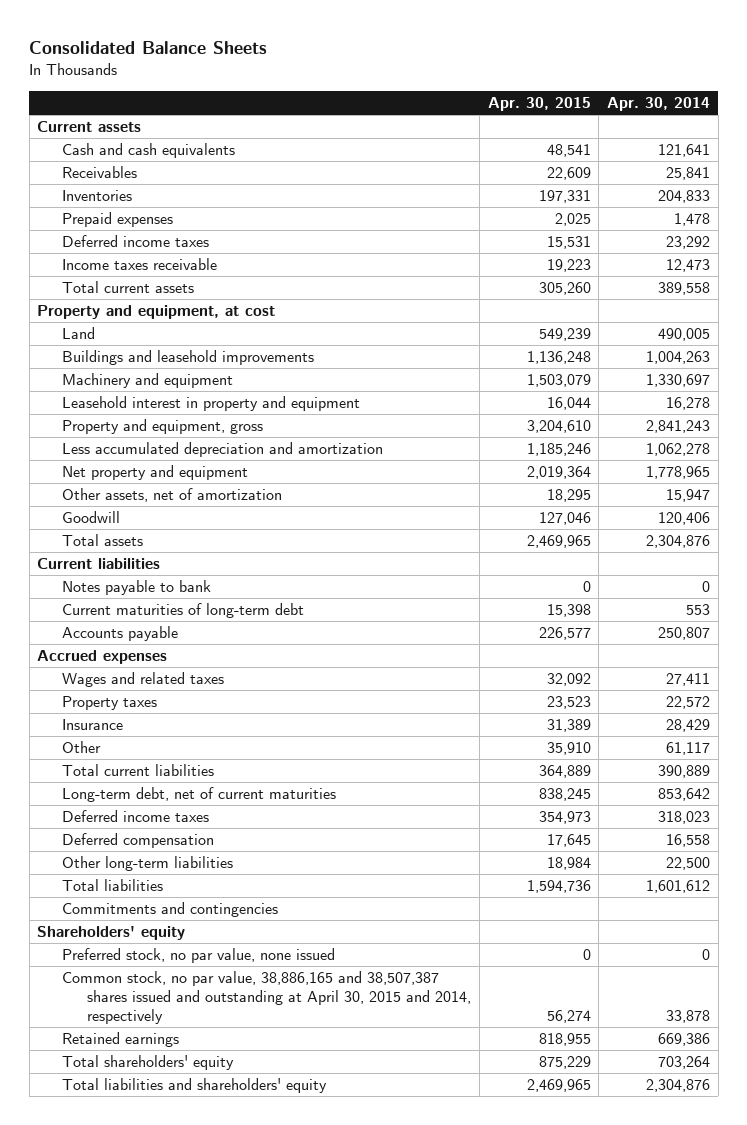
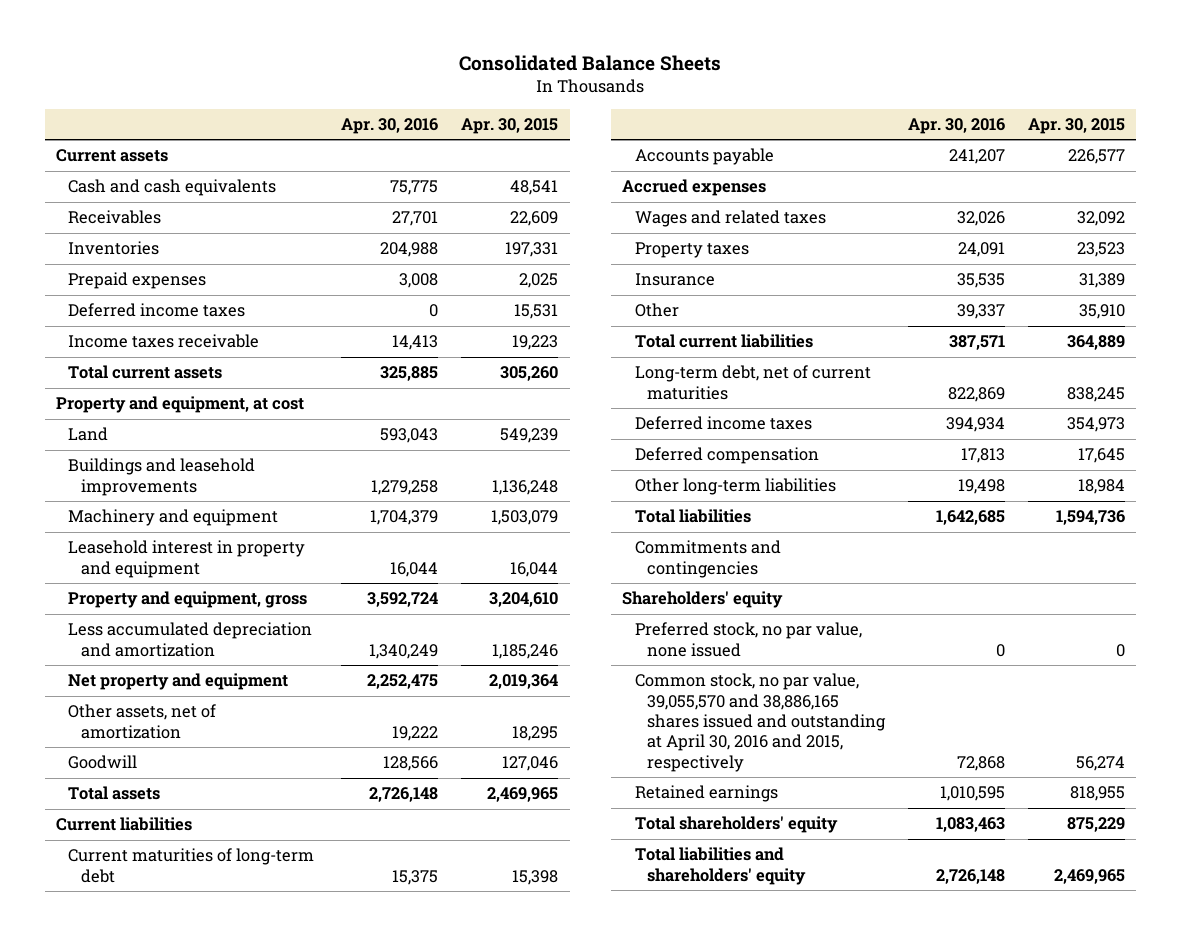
[607,97,711,112] Apr. 30, 2014 -> none
none -> [341,118,439,135] Apr. 30, 2016
[62,580,212,596] Notes payable to bank -> none
[62,971,472,1025] Common stock, no par value, 38,886,165 and 38,507,387 shares issued and outstanding at April 30, 2015 and 2014, respectively -> [634,673,887,772] Common stock, no par value, 39,055,570 and 38,886,165 shares issued and outstanding at April 30, 2016 and 2015, respectively

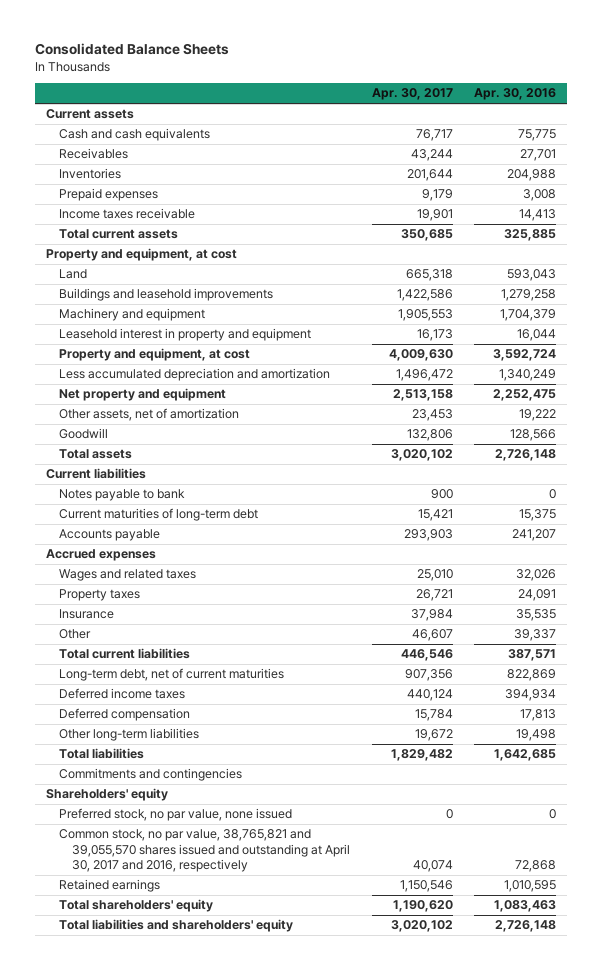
[461,118,559,135] Apr. 30, 2015 -> none
none -> [371,88,453,101] Apr. 30, 2017
[68,303,246,318] Deferred income taxes -> none
[68,591,308,609] Property and equipment, gross -> [58,348,250,362] Property and equipment, at cost
none -> [58,489,185,502] Notes payable to bank
[634,673,887,772] Common stock, no par value, 39,055,570 and 38,886,165 shares issued and outstanding at April 30, 2016 and 2015, respectively -> [58,829,350,873] Common stock, no par value, 38,765,821 and 39,055,570 shares issued and outstanding at April 30, 2017 and 2016, respectively

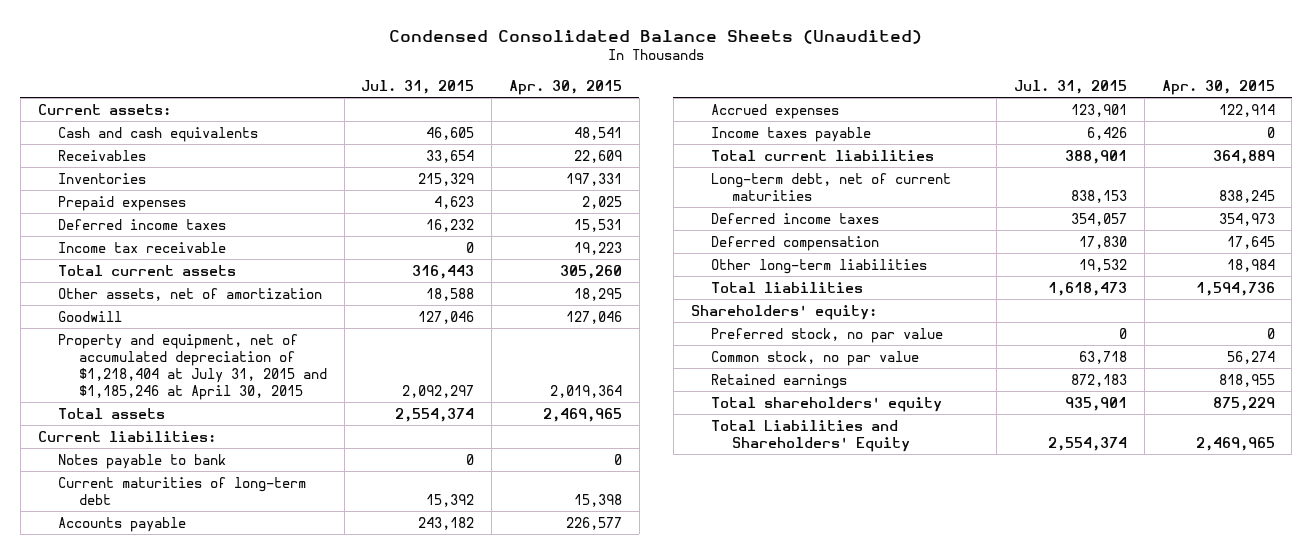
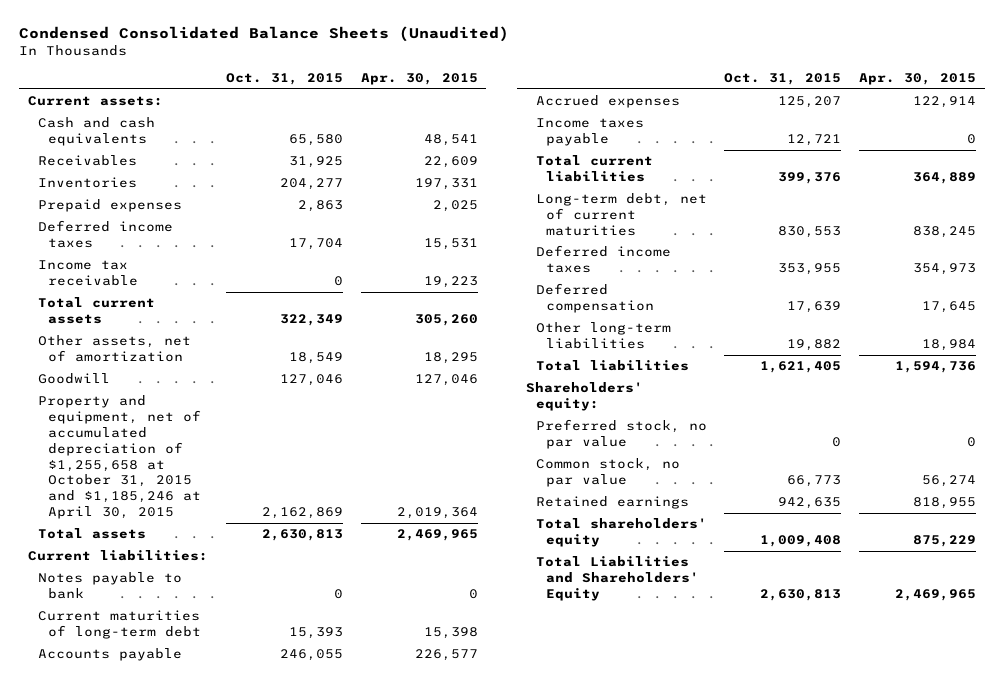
[361,79,475,94] Jul. 31, 2015 -> none
none -> [226,73,344,86] Oct. 31, 2015
[58,333,327,401] Property and equipment, net of accumulated depreciation of $1,218,404 at July 31, 2015 and $1,185,246 at April 30, 2015 -> [37,395,201,520] Property and equipment, net of accumulated depreciation of $1,255,658 at October 31, 2015 and $1,185,246 at April 30, 2015

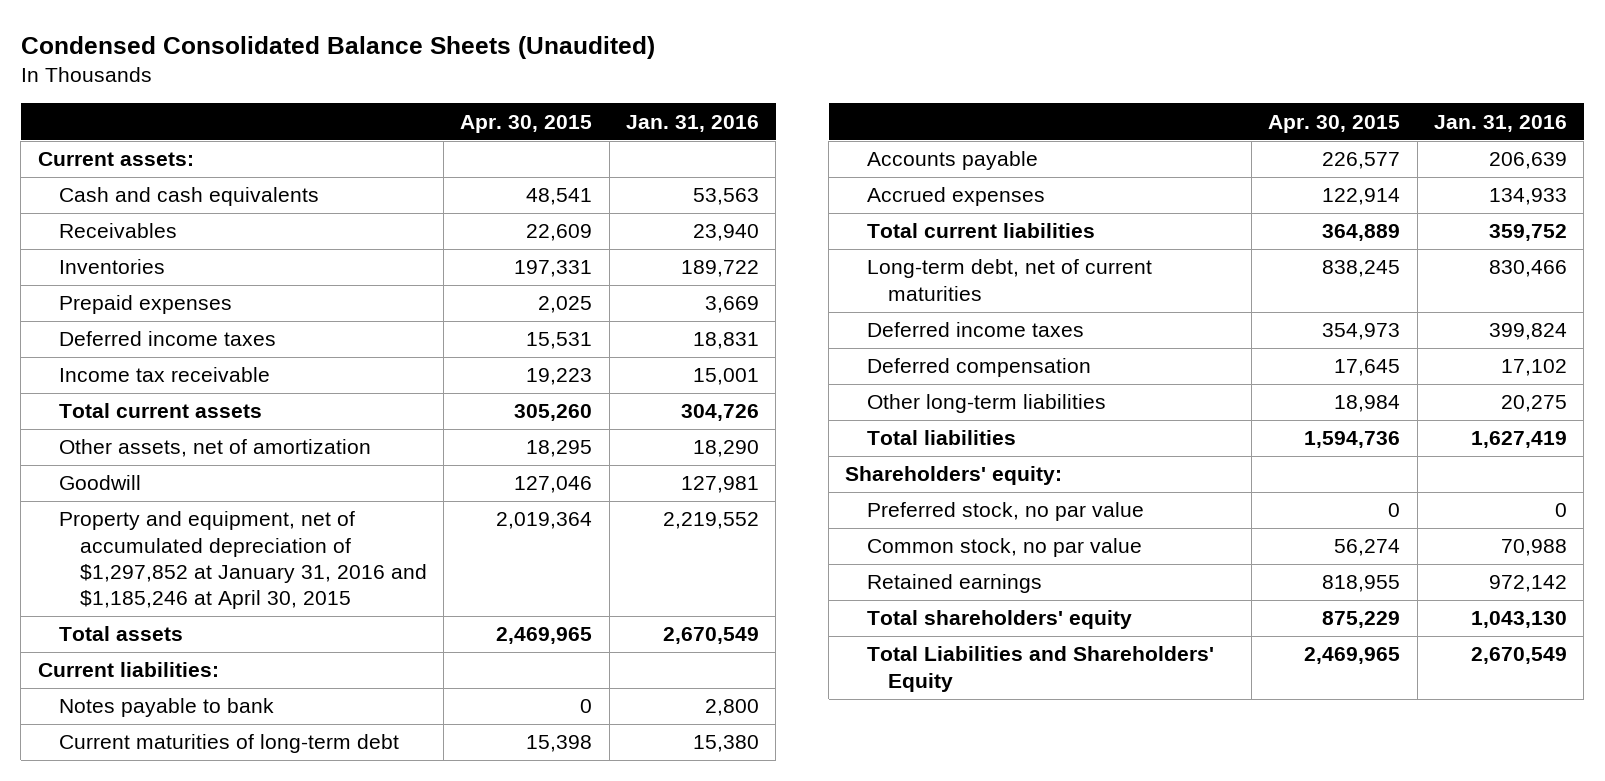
[226,73,344,86] Oct. 31, 2015 -> none
none -> [626,114,760,132] Jan. 31, 2016
[37,395,201,520] Property and equipment, net of accumulated depreciation of $1,255,658 at October 31, 2015 and $1,185,246 at April 30, 2015 -> [58,511,427,610] Property and equipment, net of accumulated depreciation of $1,297,852 at January 31, 2016 and $1,185,246 at April 30, 2015
[535,118,644,147] Income taxes payable -> none

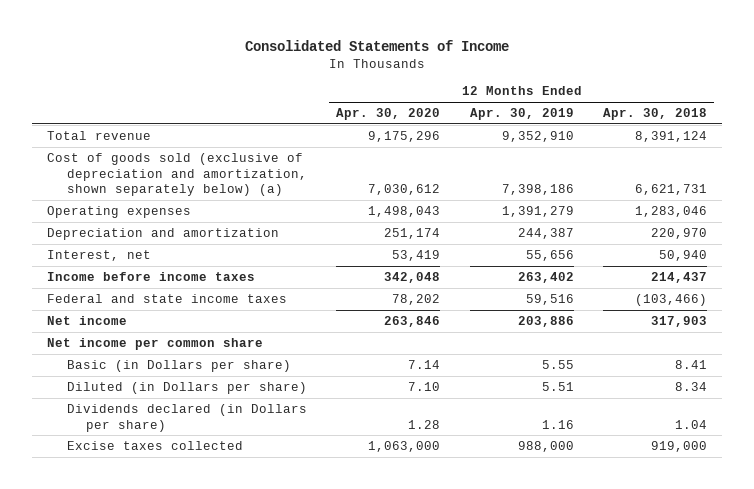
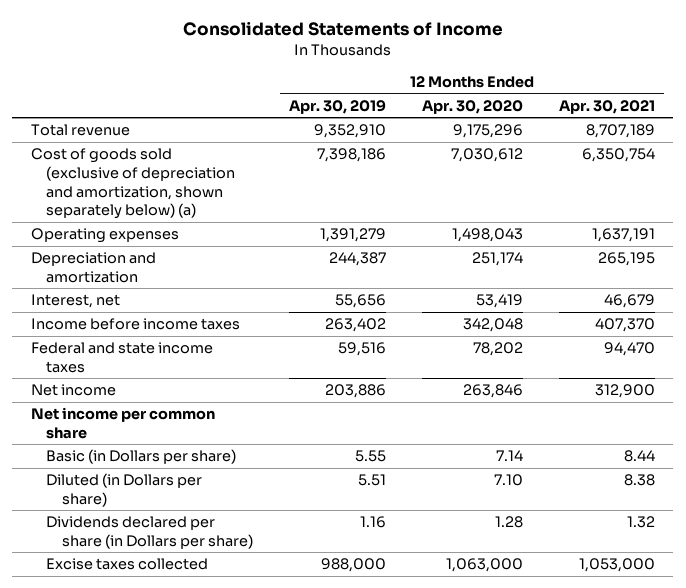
[603,108,708,121] Apr. 30, 2018 -> none
none -> [559,99,656,114] Apr. 30, 2021
[66,403,307,432] Dividends declared (in Dollars per share) -> [46,516,253,549] Dividends declared per share (in Dollars per share)

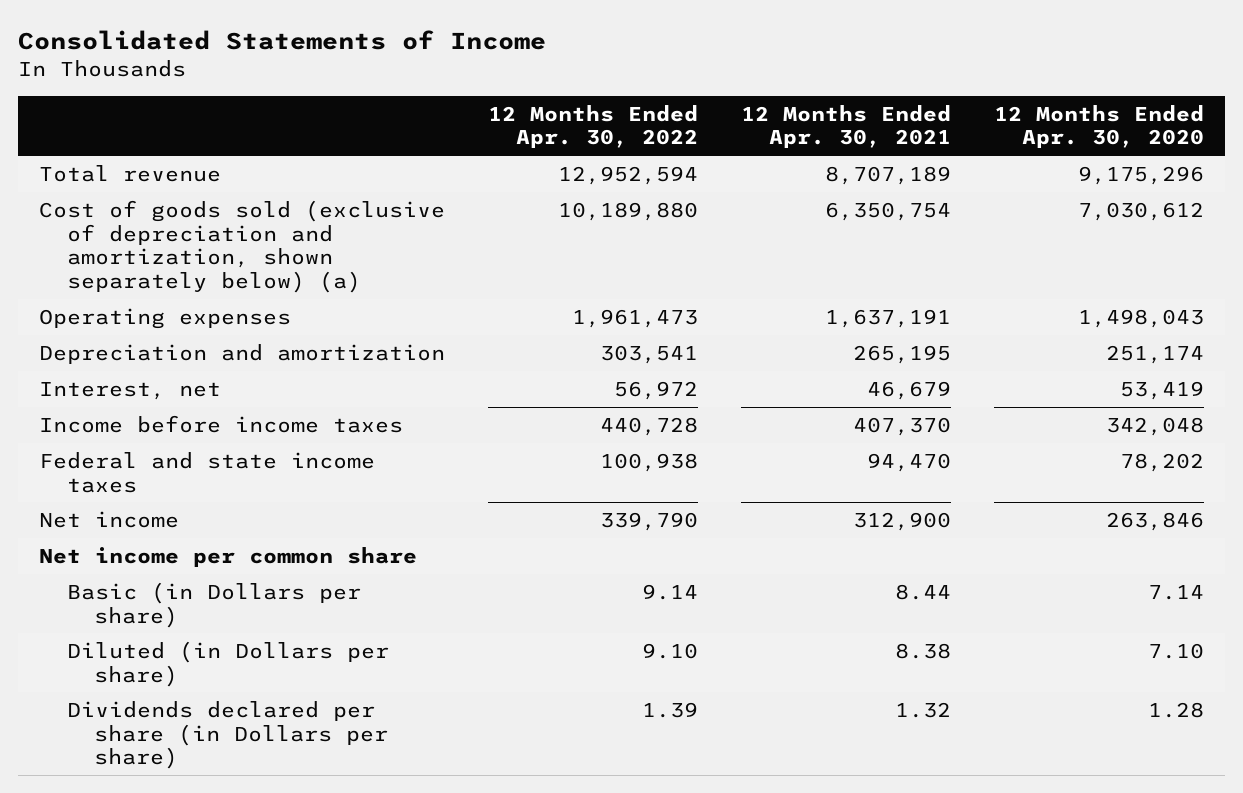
[289,99,387,114] Apr. 30, 2019 -> none
none -> [488,104,699,149] 12 Months Ended Apr. 30, 2022
[46,558,209,571] Excise taxes collected -> none

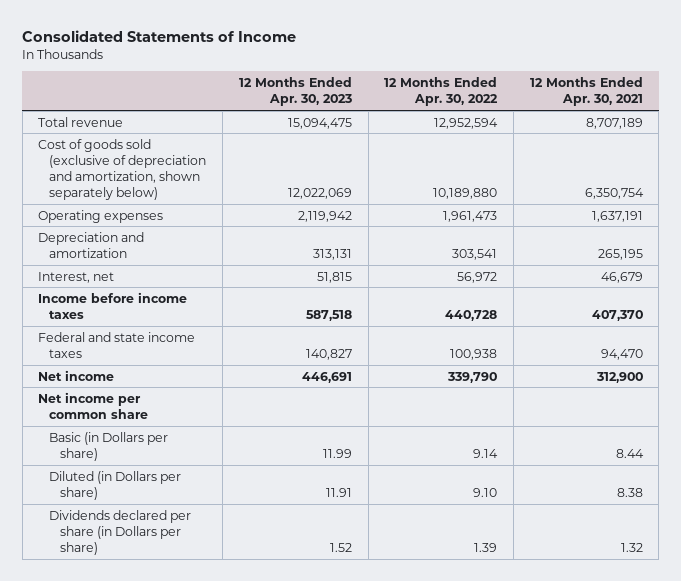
[993,104,1204,149] 12 Months Ended Apr. 30, 2020 -> none
none -> [238,77,352,107] 12 Months Ended Apr. 30, 2023
[39,199,446,294] Cost of goods sold (exclusive of depreciation and amortization, shown separately below) (a) -> [38,138,207,201] Cost of goods sold (exclusive of depreciation and amortization, shown separately below)

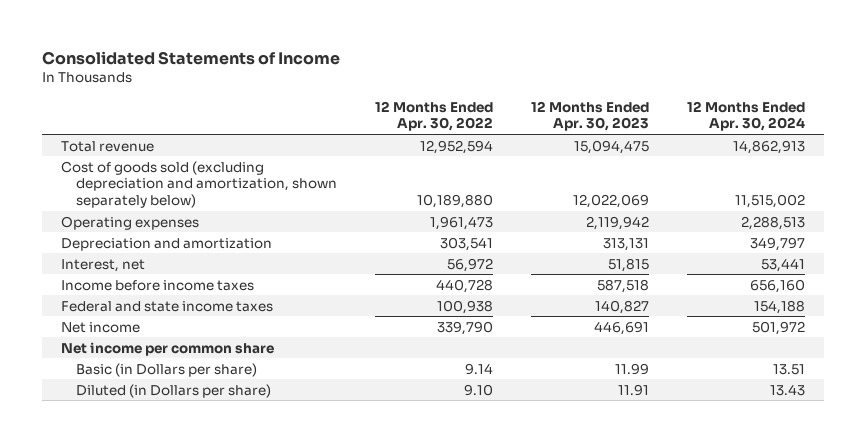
[529,77,643,107] 12 Months Ended Apr. 30, 2021 -> none
none -> [687,100,806,132] 12 Months Ended Apr. 30, 2024
[38,138,207,201] Cost of goods sold (exclusive of depreciation and amortization, shown separately below) -> [61,160,337,209] Cost of goods sold (excluding depreciation and amortization, shown separately below)
[49,509,192,556] Dividends declared per share (in Dollars per share) -> none

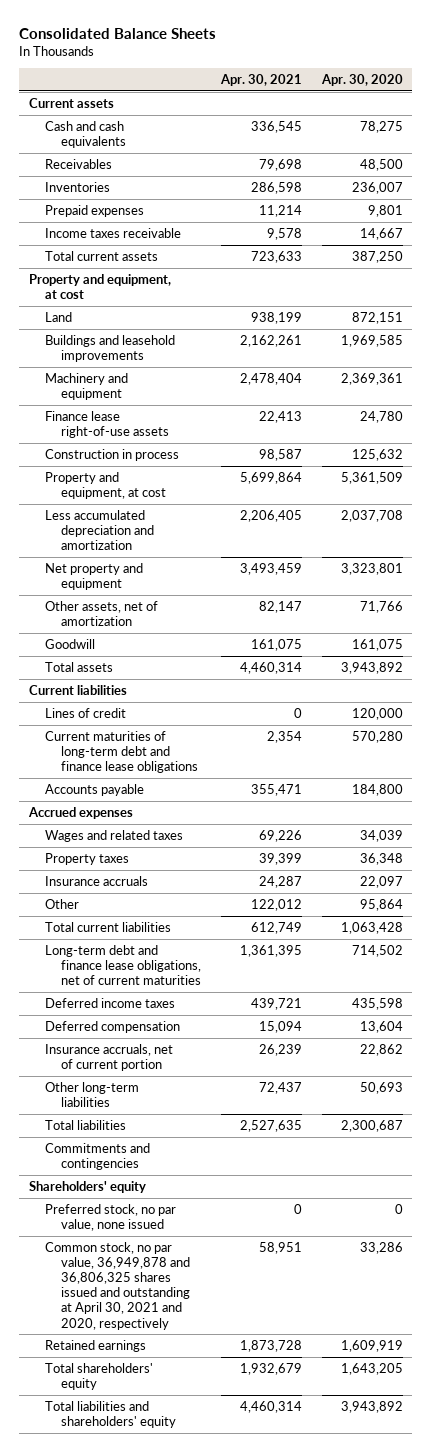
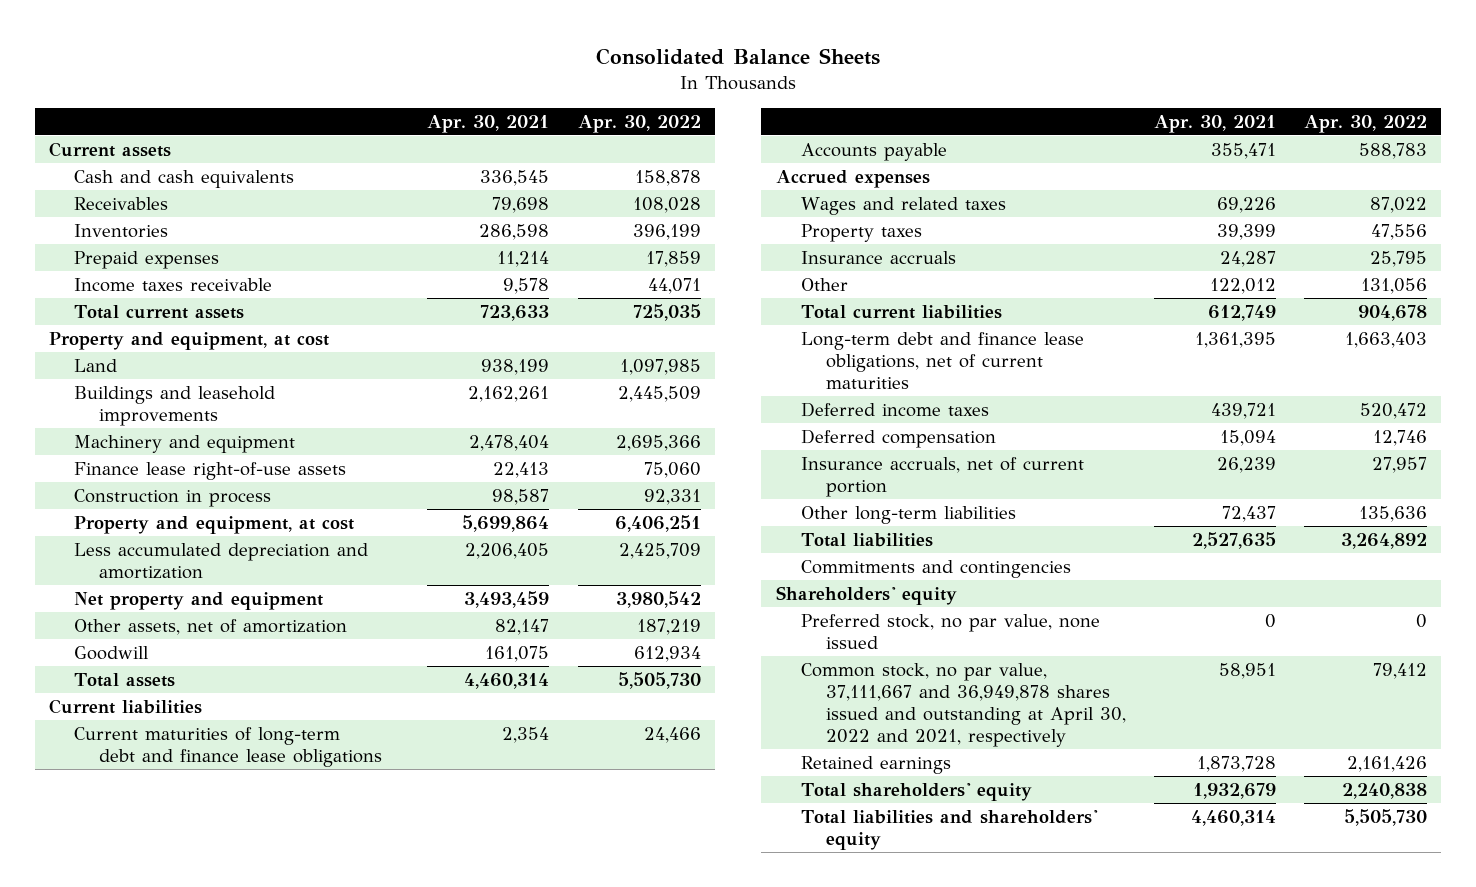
[320,73,403,86] Apr. 30, 2020 -> none
none -> [577,114,701,133] Apr. 30, 2022
[45,707,127,718] Lines of credit -> none
[45,1241,190,1330] Common stock, no par value, 36,949,878 and 36,806,325 shares issued and outstanding at April 30, 2021 and 2020, respectively -> [800,663,1126,747] Common stock, no par value, 37,111,667 and 36,949,878 shares issued and outstanding at April 30, 2022 and 2021, respectively

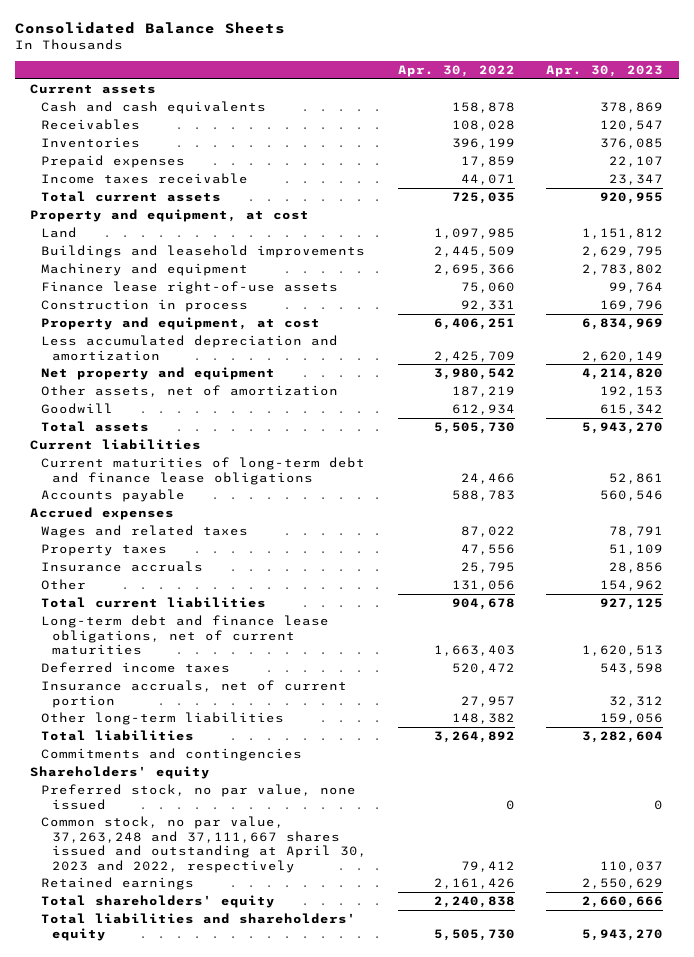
[427,114,550,133] Apr. 30, 2021 -> none
none -> [546,64,664,77] Apr. 30, 2023
[800,429,996,449] Deferred compensation -> none
[1359,506,1428,523] 135,636 -> [452,712,516,724] 148,382
[800,663,1126,747] Common stock, no par value, 37,111,667 and 36,949,878 shares issued and outstanding at April 30, 2022 and 2021, respectively -> [41,815,367,873] Common stock, no par value, 37,263,248 and 37,111,667 shares issued and outstanding at April 30, 2023 and 2022, respectively

